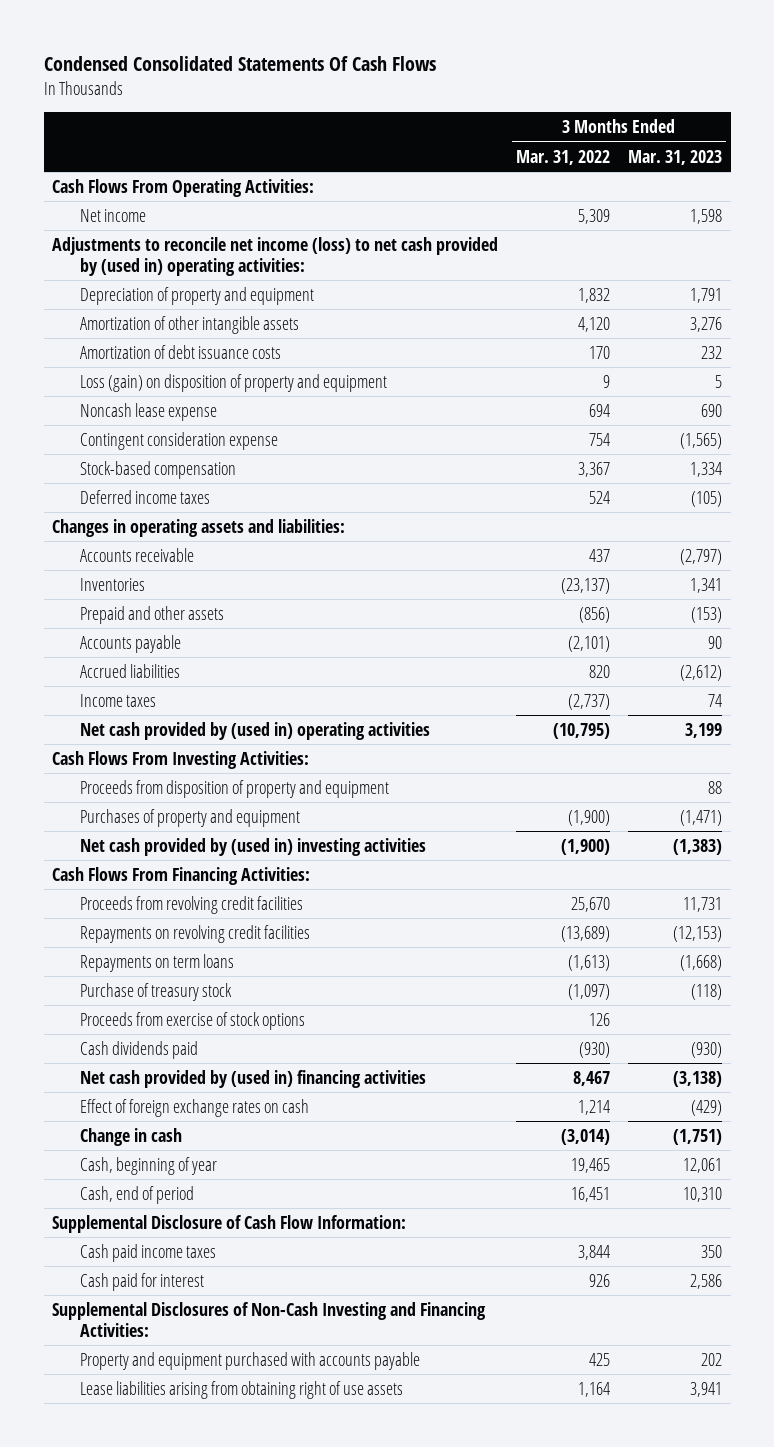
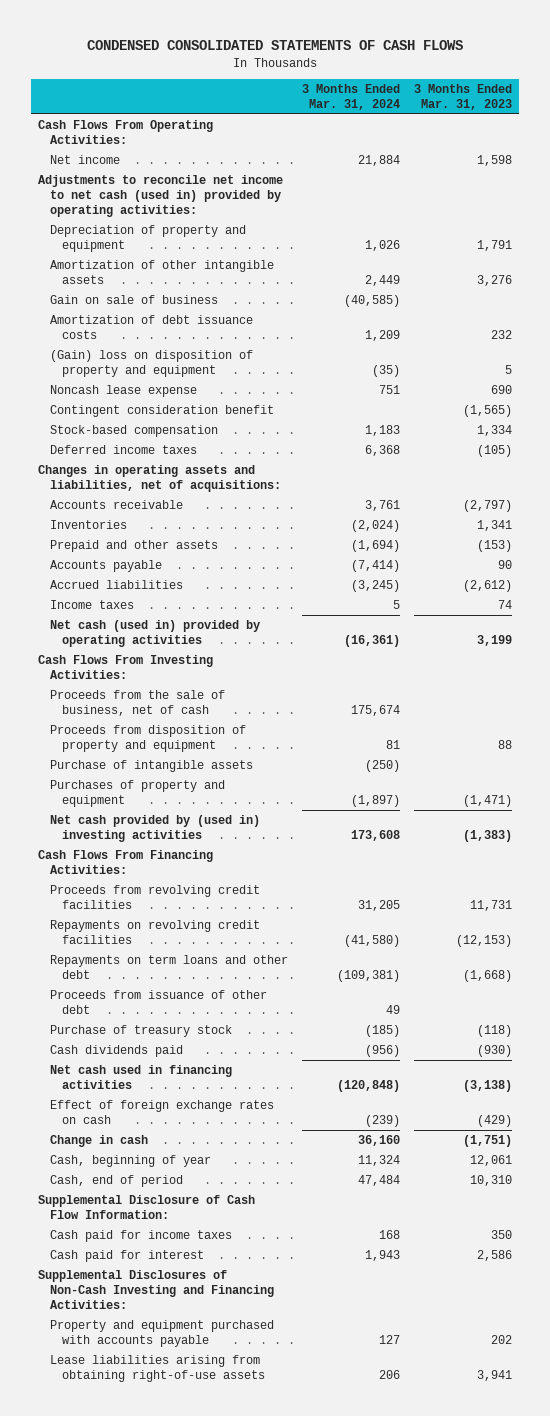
[43,55,436,71] Condensed Consolidated Statements Of Cash Flows -> [87,40,464,51] CONDENSED CONSOLIDATED STATEMENTS OF CASH FLOWS
[516,149,611,165] Mar. 31, 2022 -> none
none -> [302,83,401,110] 3 Months Ended Mar. 31, 2024
[52,236,499,276] Adjustments to reconcile net income (loss) to net cash provided by (used in) operating activities: -> [38,174,284,218] Adjustments to reconcile net income to net cash (used in) provided by operating activities:
none -> [50,294,219,304] Gain on sale of business
[79,373,387,392] Loss (gain) on disposition of property and equipment -> [50,349,254,378] (Gain) loss on disposition of property and equipment
[79,431,278,450] Contingent consideration expense -> [50,404,275,417] Contingent consideration benefit
[52,518,346,537] Changes in operating assets and liabilities: -> [38,464,282,493] Changes in operating assets and liabilities, net of acquisitions:
[79,721,430,740] Net cash provided by (used in) operating activities -> [50,619,261,648] Net cash (used in) provided by operating activities
none -> [50,689,226,717] Proceeds from the sale of business, net of cash
none -> [50,759,254,772] Purchase of intangible assets
[79,953,234,972] Repayments on term loans -> [50,954,289,980] Repayments on term loans and other debt
none -> [50,989,268,1015] Proceeds from issuance of other debt
[79,1011,305,1030] Proceeds from exercise of stock options -> none
[79,1069,426,1088] Net cash provided by (used in) financing activities -> [50,1064,233,1090] Net cash used in financing activities
[79,1243,216,1262] Cash paid income taxes -> [50,1229,233,1242] Cash paid for income taxes
[79,1380,403,1399] Lease liabilities arising from obtaining right of use assets -> [50,1354,265,1383] Lease liabilities arising from obtaining right-of-use assets

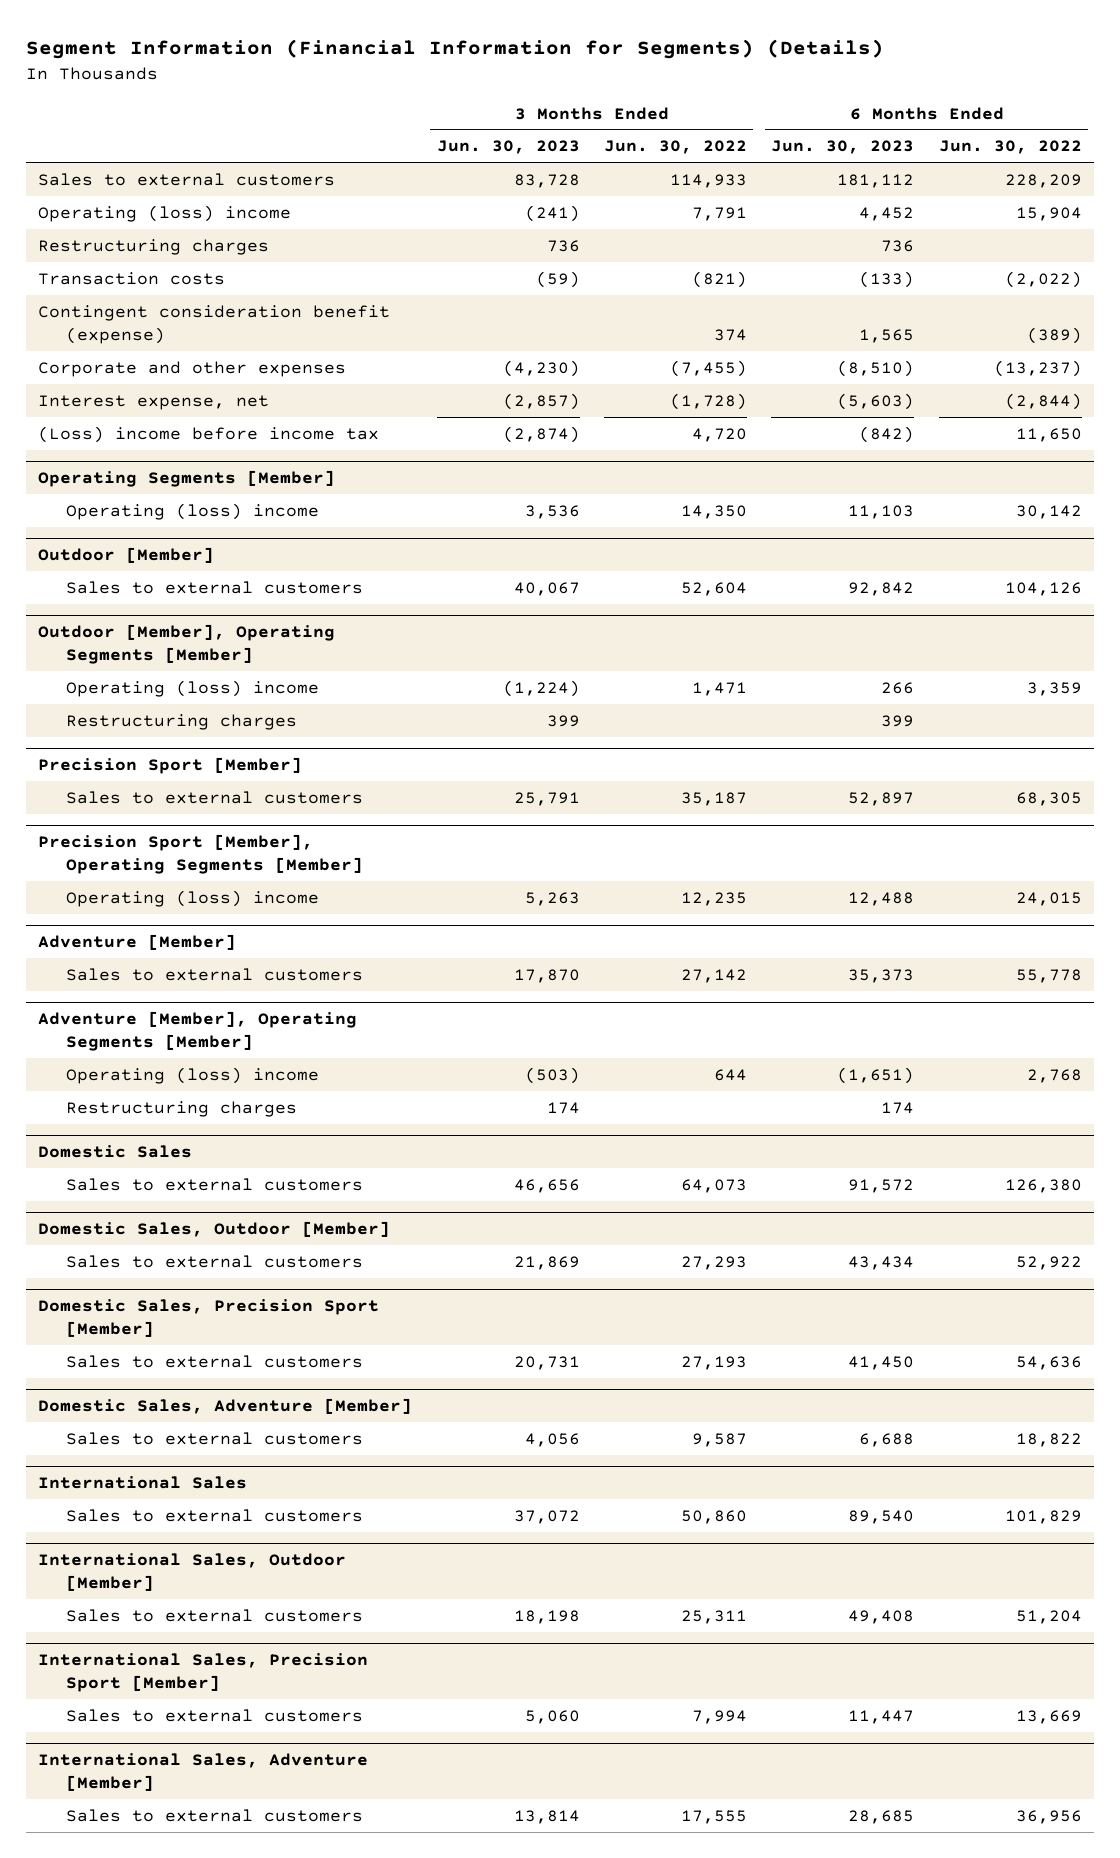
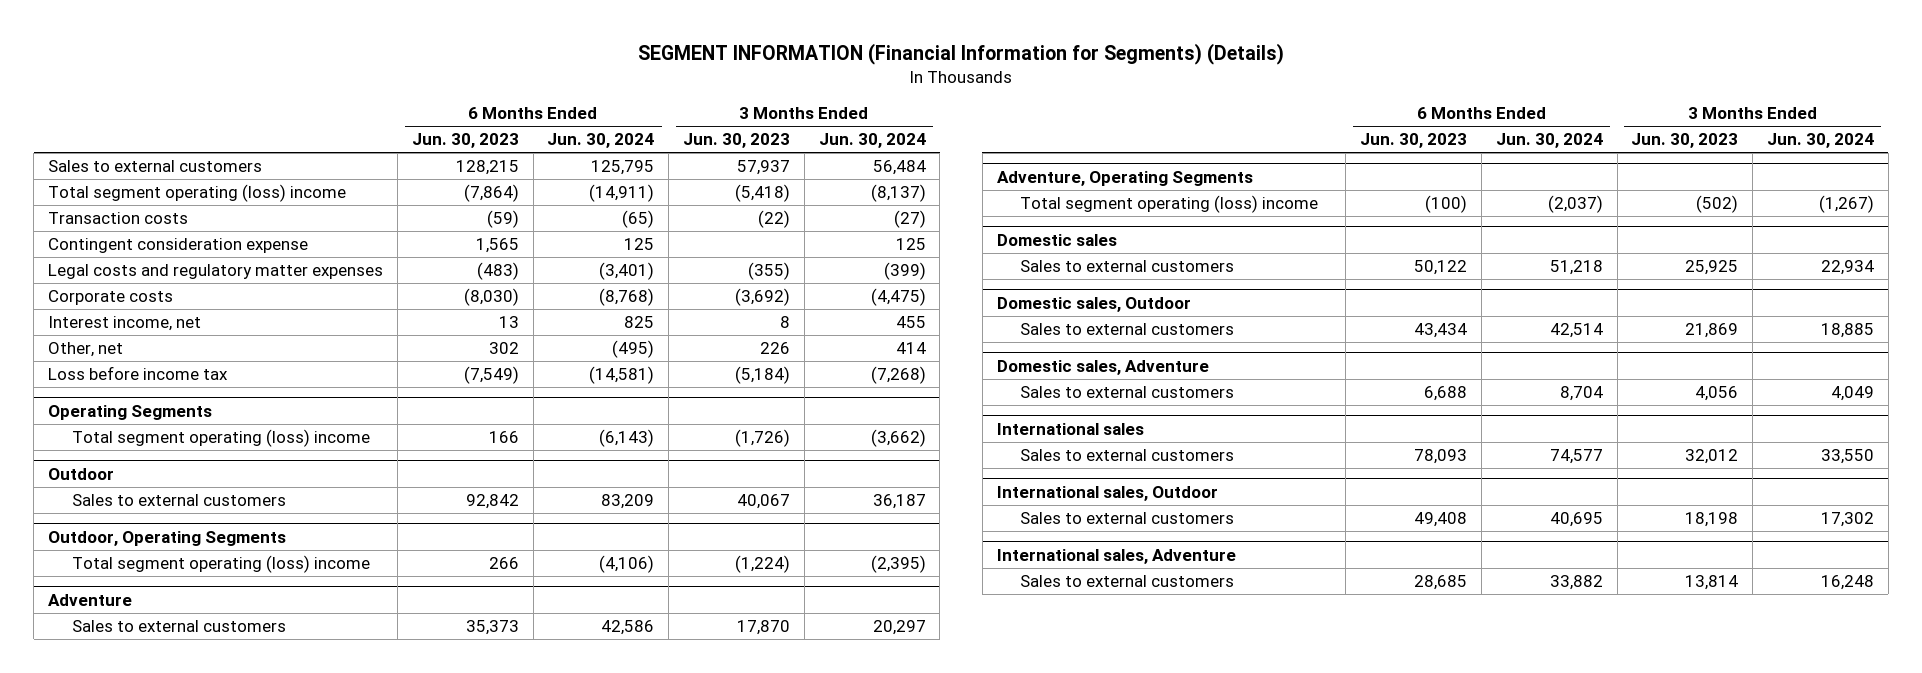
[26,39,885,60] Segment Information (Financial Information for Segments) (Details) -> [638,42,1285,65] SEGMENT INFORMATION (Financial Information for Segments) (Details)
[603,140,747,155] Jun. 30, 2022 -> none
[938,140,1082,155] Jun. 30, 2022 -> none
none -> [547,133,655,149] Jun. 30, 2024
none -> [818,133,926,149] Jun. 30, 2024
[38,238,270,255] Restructuring charges -> none
[513,173,580,188] 83,728 -> [737,160,791,176] 57,937
[837,173,915,188] 181,112 -> [455,160,519,176] 128,215
[38,204,292,222] Operating (loss) income -> [48,184,347,203] Total segment operating (loss) income
[524,204,580,222] (241) -> [735,184,791,203] (5,418)
[859,206,915,221] 4,452 -> [463,184,519,203] (7,864)
[535,270,580,288] (59) -> [758,210,791,229] (22)
[859,270,915,288] (133) -> [486,210,519,229] (59)
[38,304,391,344] Contingent consideration benefit (expense) -> [48,238,309,254] Contingent consideration expense
none -> [48,264,384,280] Legal costs and regulatory matter expenses
[38,360,347,377] Corporate and other expenses -> [48,290,174,306] Corporate costs
[502,359,580,377] (4,230) -> [735,288,791,307] (3,692)
[837,359,915,377] (8,510) -> [463,288,519,307] (8,030)
[38,394,270,410] Interest expense, net -> [48,316,202,332] Interest income, net
[502,392,580,410] (2,857) -> [780,316,791,329] 8
[837,392,915,410] (5,603) -> [498,316,519,329] 13
none -> [48,342,124,358] Other, net
[38,425,380,443] (Loss) income before income tax -> [48,366,229,381] Loss before income tax
[502,425,580,443] (2,874) -> [735,366,791,385] (5,184)
[859,425,915,443] (842) -> [463,366,519,385] (7,549)
[38,470,336,488] Operating Segments [Member] -> [48,404,213,420] Operating Segments
[66,502,320,520] Operating (loss) income -> [71,429,370,448] Total segment operating (loss) income
[524,504,580,519] 3,536 -> [735,429,791,448] (1,726)
[848,504,915,519] 11,103 -> [488,431,519,444] 166
[38,547,215,564] Outdoor [Member] -> [48,467,115,480] Outdoor
[66,713,298,730] Restructuring charges -> none
[38,757,303,775] Precision Sport [Member] -> none
[66,790,364,804] Sales to external customers -> none
[38,834,364,875] Precision Sport [Member], Operating Segments [Member] -> none
[66,889,320,907] Operating (loss) income -> none
[38,624,336,665] Outdoor [Member], Operating Segments [Member] -> [48,530,287,546] Outdoor, Operating Segments
[66,679,320,697] Operating (loss) income -> [71,555,370,574] Total segment operating (loss) income
[38,934,237,951] Adventure [Member] -> [48,593,133,606] Adventure
[66,1100,298,1117] Restructuring charges -> none
[38,1011,358,1052] Adventure [Member], Operating Segments [Member] -> [996,170,1253,186] Adventure, Operating Segments
[66,1066,320,1084] Operating (loss) income -> [1020,195,1319,214] Total segment operating (loss) income
[524,1066,580,1084] (503) -> [1696,195,1739,214] (502)
[837,1066,915,1084] (1,651) -> [1425,195,1468,214] (100)
[38,1145,193,1159] Domestic Sales -> [996,233,1117,246] Domestic sales
[513,1178,580,1193] 46,656 -> [1685,260,1739,276] 25,925
[848,1178,915,1193] 91,572 -> [1414,260,1468,276] 50,122
[38,1221,391,1238] Domestic Sales, Outdoor [Member] -> [996,296,1191,312] Domestic sales, Outdoor
[38,1299,380,1338] Domestic Sales, Precision Sport [Member] -> none
[66,1354,364,1368] Sales to external customers -> none
[38,1398,413,1415] Domestic Sales, Adventure [Member] -> [996,359,1209,375] Domestic sales, Adventure
[38,1476,248,1490] International Sales -> [996,422,1144,435] International sales
[513,1509,580,1524] 37,072 -> [1685,449,1739,465] 32,012
[848,1509,915,1524] 89,540 -> [1414,449,1468,465] 78,093
[38,1553,347,1592] International Sales, Outdoor [Member] -> [996,485,1218,501] International sales, Outdoor
[38,1653,369,1693] International Sales, Precision Sport [Member] -> none
[66,1708,364,1722] Sales to external customers -> none
[38,1753,369,1792] International Sales, Adventure [Member] -> [996,548,1236,564] International sales, Adventure

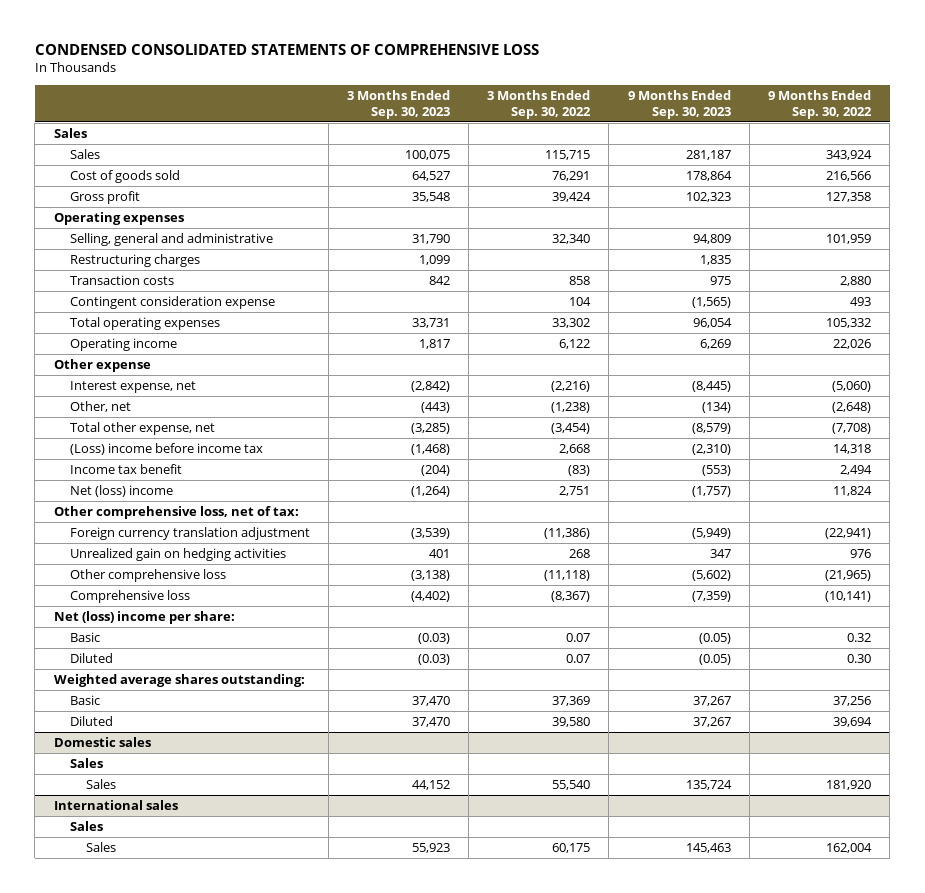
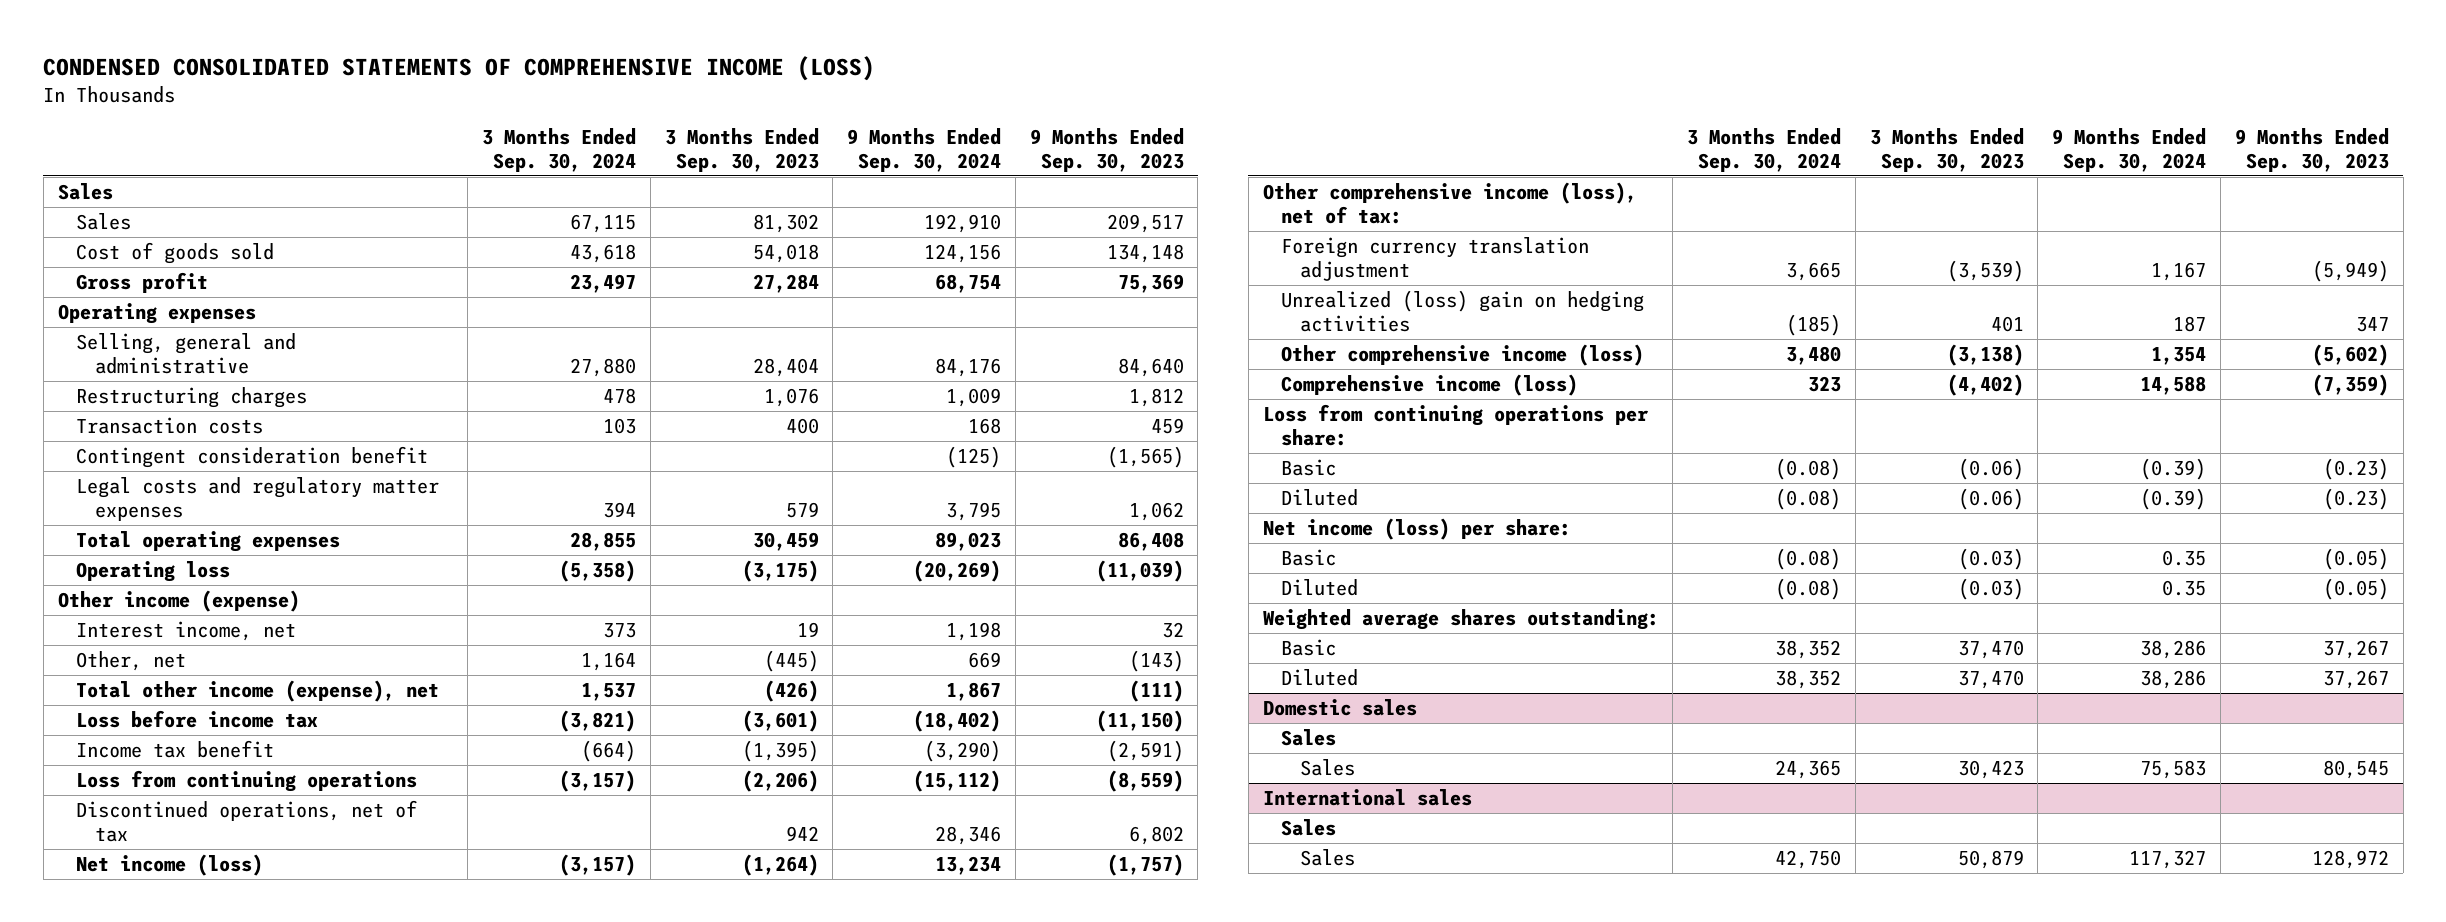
[34,43,539,55] CONDENSED CONSOLIDATED STATEMENTS OF COMPREHENSIVE LOSS -> [43,55,876,81] CONDENSED CONSOLIDATED STATEMENTS OF COMPREHENSIVE INCOME (LOSS)
[487,90,592,119] 3 Months Ended Sep. 30, 2022 -> none
[767,90,872,119] 9 Months Ended Sep. 30, 2022 -> none
none -> [482,128,637,173] 3 Months Ended Sep. 30, 2024
none -> [847,128,1002,173] 9 Months Ended Sep. 30, 2024
[405,150,451,161] 100,075 -> [752,213,819,233] 81,302
[685,150,731,161] 281,187 -> [1106,213,1184,233] 209,517
[412,171,451,182] 64,527 -> [752,243,819,263] 54,018
[685,171,732,182] 178,864 -> [1106,243,1184,263] 134,148
[412,192,451,203] 35,548 -> [752,273,819,293] 27,284
[685,192,731,203] 102,323 -> [1117,273,1184,293] 75,369
[412,234,451,245] 31,790 -> [752,357,819,377] 28,404
[692,234,731,245] 94,809 -> [1117,357,1184,377] 84,640
[419,255,451,266] 1,099 -> [763,387,819,407] 1,076
[699,255,731,266] 1,835 -> [1128,387,1184,407] 1,812
[429,276,451,286] 842 -> [785,417,819,434] 400
[709,276,731,286] 975 -> [1150,417,1184,434] 459
[69,296,275,310] Contingent consideration expense -> [76,445,429,468] Contingent consideration benefit
none -> [76,476,440,521] Legal costs and regulatory matter expenses
[412,318,451,329] 33,731 -> [752,531,819,551] 30,459
[692,318,732,329] 96,054 -> [1117,531,1184,551] 86,408
[69,338,177,352] Operating income -> [76,560,231,582] Operating loss
[419,339,451,350] 1,817 -> [741,559,819,582] (3,175)
[699,339,731,350] 6,269 -> [1095,559,1184,582] (11,039)
[53,359,151,373] Other expense -> [57,589,300,612] Other income (expense)
[69,381,196,394] Interest expense, net -> [76,620,297,641] Interest income, net
[411,381,451,393] (2,842) -> [796,621,819,637] 19
[691,381,731,393] (8,445) -> [1161,621,1184,638] 32
[421,402,451,414] (443) -> [763,649,819,672] (445)
[701,402,731,414] (134) -> [1128,649,1184,672] (143)
[69,422,215,436] Total other expense, net -> [76,679,440,702] Total other income (expense), net
[411,423,451,435] (3,285) -> [763,679,819,702] (426)
[691,423,731,435] (8,579) -> [1128,679,1184,702] (111)
[69,443,263,456] (Loss) income before income tax -> [76,709,319,728] Loss before income tax
[411,444,451,456] (1,468) -> [741,709,819,732] (3,601)
[691,444,731,456] (2,310) -> [1095,709,1184,732] (11,150)
[421,465,451,477] (204) -> [741,739,819,762] (1,395)
[701,465,731,477] (553) -> [1106,739,1184,762] (2,591)
none -> [76,769,418,792] Loss from continuing operations
none -> [76,799,418,842] Discontinued operations, net of tax
[69,485,173,498] Net (loss) income -> [76,853,264,876] Net income (loss)
[53,506,299,520] Other comprehensive loss, net of tax: -> [1262,181,1637,224] Other comprehensive income (loss), net of tax:
[69,548,286,562] Unrealized gain on hedging activities -> [1281,289,1645,332] Unrealized (loss) gain on hedging activities
[69,569,226,583] Other comprehensive loss -> [1281,343,1645,366] Other comprehensive income (loss)
[69,590,190,604] Comprehensive loss -> [1281,373,1579,396] Comprehensive income (loss)
none -> [1262,403,1649,446] Loss from continuing operations per share:
none -> [1281,458,1337,476] Basic
none -> [1281,488,1359,506] Diluted
[53,611,235,625] Net (loss) income per share: -> [1262,517,1571,540] Net income (loss) per share:
[412,780,451,791] 44,152 -> [1957,759,2024,779] 30,423
[685,780,732,791] 135,724 -> [2322,759,2389,779] 80,545
[412,843,451,854] 55,923 -> [1957,849,2024,869] 50,879
[685,843,731,854] 145,463 -> [2311,849,2389,869] 128,972

